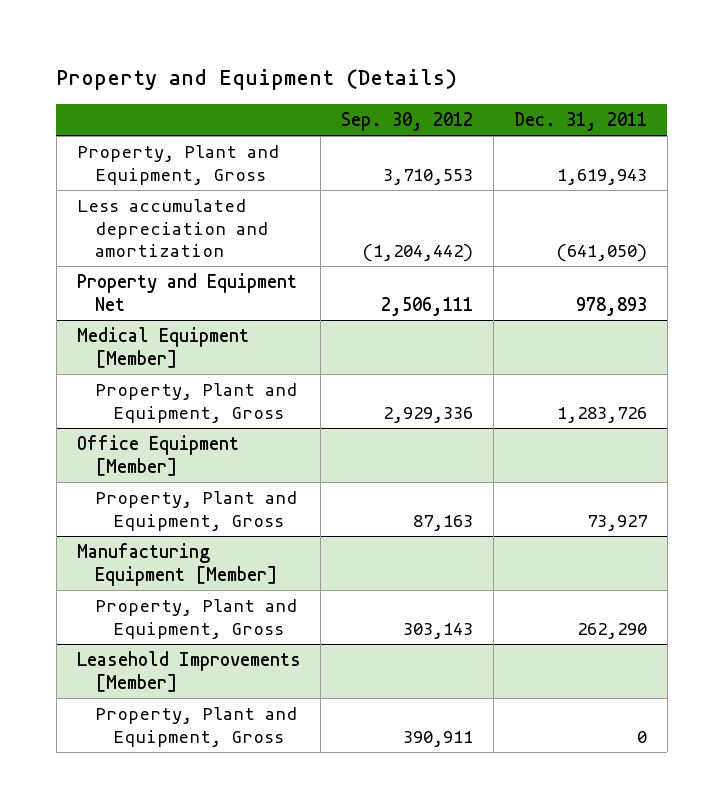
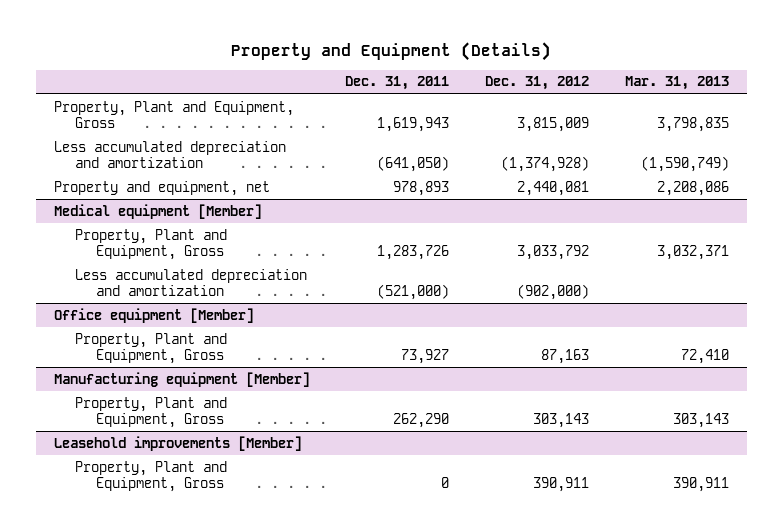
[341,112,474,132] Sep. 30, 2012 -> none
none -> [485,76,590,91] Dec. 31, 2012
none -> [625,76,730,91] Mar. 31, 2013
[76,273,297,311] Property and Equipment Net -> [53,180,270,196] Property and equipment, net
[76,327,249,368] Medical Equipment [Member] -> [53,203,262,219] Medical equipment [Member]
none -> [74,268,307,296] Less accumulated depreciation and amortization
[76,435,239,476] Office Equipment [Member] -> [53,307,254,323] Office equipment [Member]
[76,543,277,586] Manufacturing Equipment [Member] -> [53,371,310,387] Manufacturing equipment [Member]
[76,651,301,692] Leasehold Improvements [Member] -> [53,435,302,451] Leasehold improvements [Member]

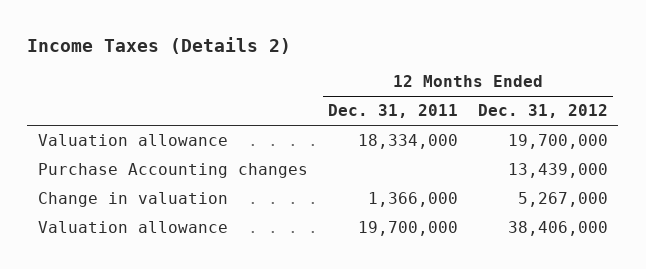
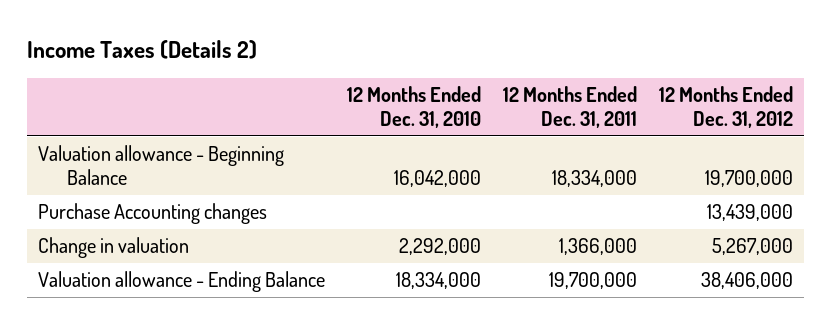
none -> [347,86,482,128] 12 Months Ended Dec. 31, 2010
[37,134,228,147] Valuation allowance -> [38,145,285,186] Valuation allowance - Beginning Balance
[37,221,228,234] Valuation allowance -> [38,271,326,293] Valuation allowance - Ending Balance

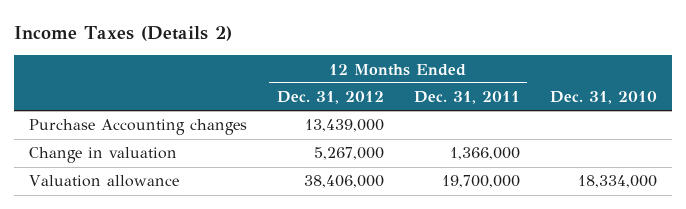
[347,86,482,128] 12 Months Ended Dec. 31, 2010 -> none
none -> [549,91,657,105] Dec. 31, 2010
[38,145,285,186] Valuation allowance - Beginning Balance -> none
[38,271,326,293] Valuation allowance - Ending Balance -> [28,175,179,188] Valuation allowance

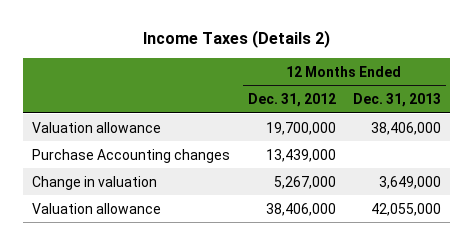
[413,91,520,105] Dec. 31, 2011 -> none
[549,91,657,105] Dec. 31, 2010 -> none
none -> [353,93,442,108] Dec. 31, 2013
none -> [31,121,161,133] Valuation allowance

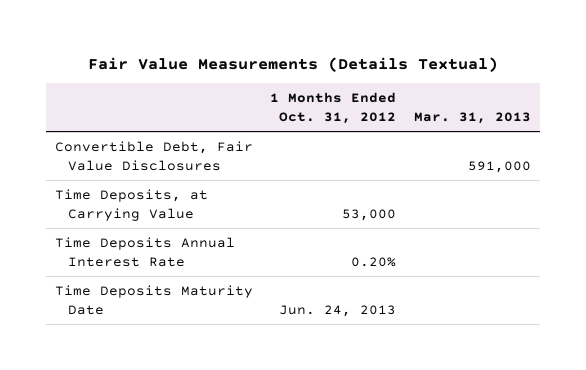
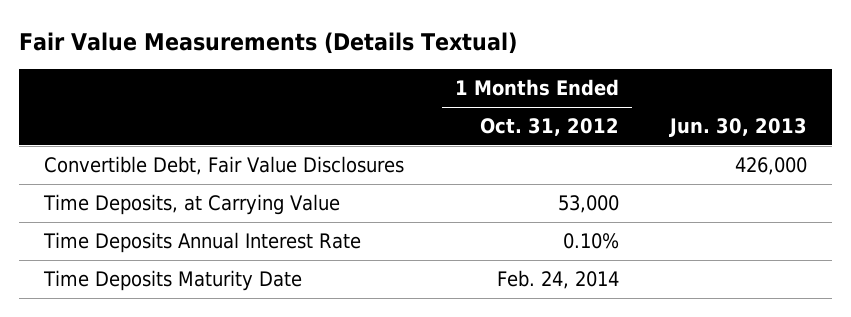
[413,111,531,124] Mar. 31, 2013 -> none
none -> [668,118,807,138] Jun. 30, 2013
[351,256,397,267] 0.20% -> [563,233,620,250] 0.10%
[279,304,397,317] Jun. 24, 2013 -> [497,270,620,290] Feb. 24, 2014

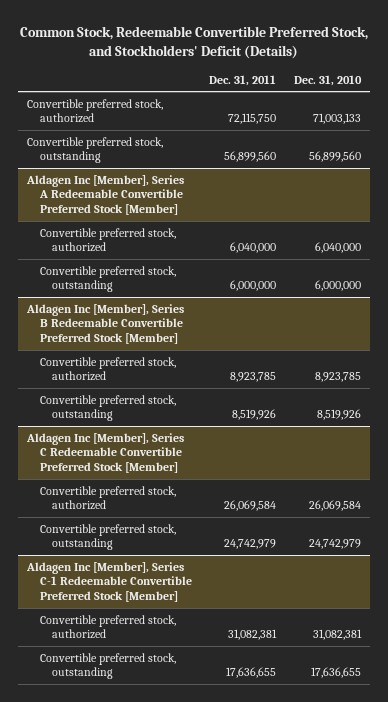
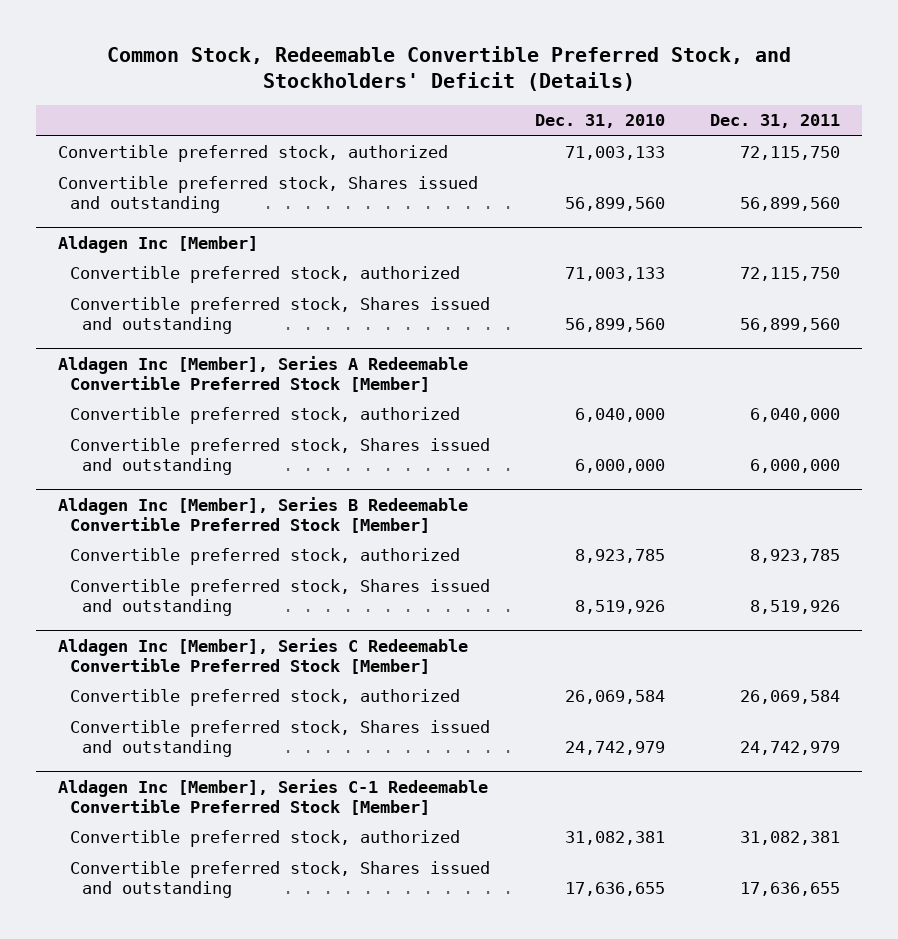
[27,136,164,164] Convertible preferred stock, outstanding -> [58,176,479,214] Convertible preferred stock, Shares issued and outstanding
none -> [58,236,259,254] Aldagen Inc [Member]
none -> [70,266,461,284] Convertible preferred stock, authorized
none -> [70,297,491,335] Convertible preferred stock, Shares issued and outstanding
[39,265,176,293] Convertible preferred stock, outstanding -> [70,438,491,476] Convertible preferred stock, Shares issued and outstanding
[39,394,176,422] Convertible preferred stock, outstanding -> [70,579,491,617] Convertible preferred stock, Shares issued and outstanding
[39,523,176,551] Convertible preferred stock, outstanding -> [70,720,491,758] Convertible preferred stock, Shares issued and outstanding
[39,652,176,680] Convertible preferred stock, outstanding -> [70,861,491,899] Convertible preferred stock, Shares issued and outstanding

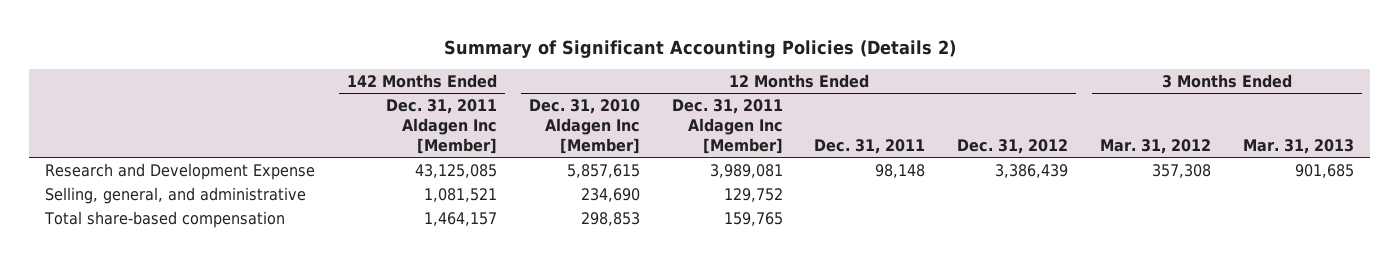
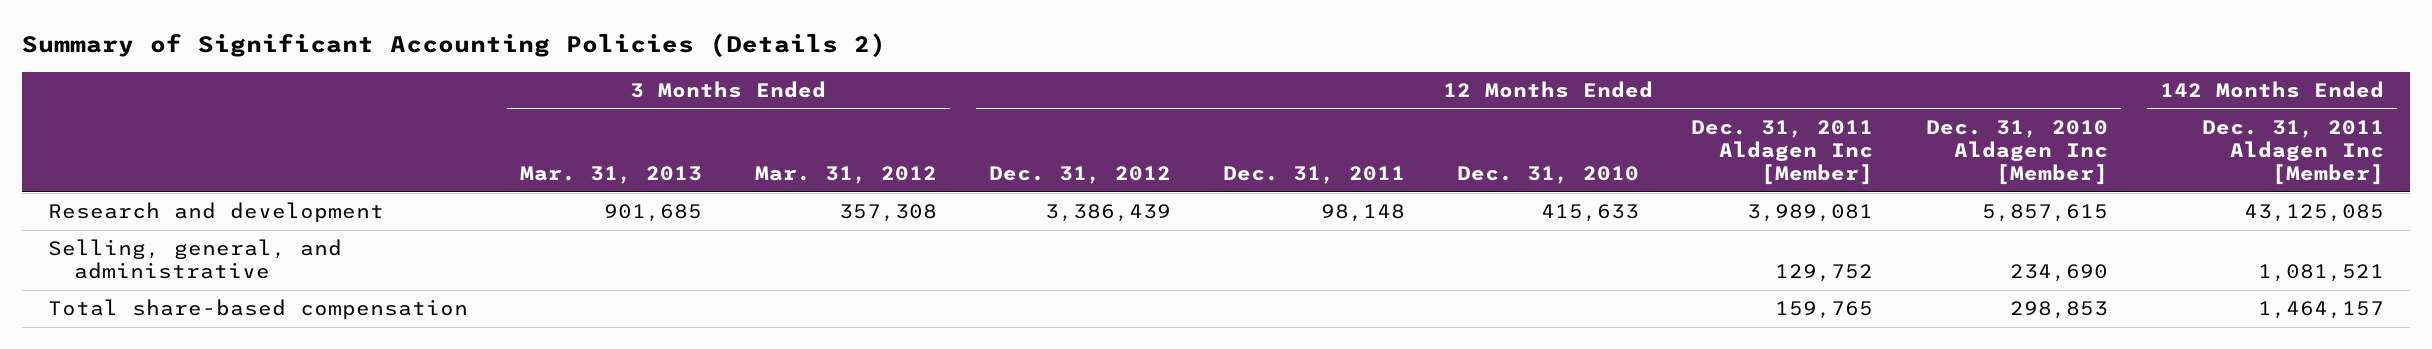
none -> [1457,166,1640,185] Dec. 31, 2010
[45,162,316,180] Research and Development Expense -> [48,202,385,223] Research and development

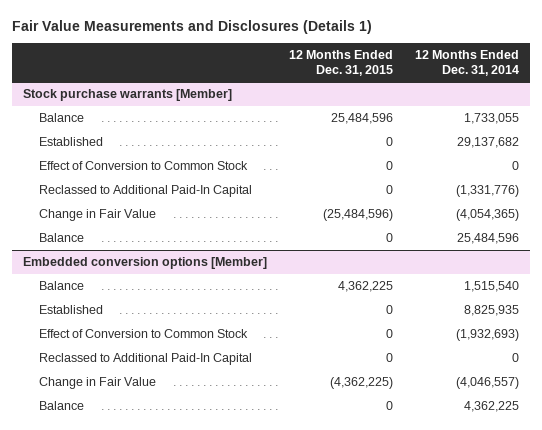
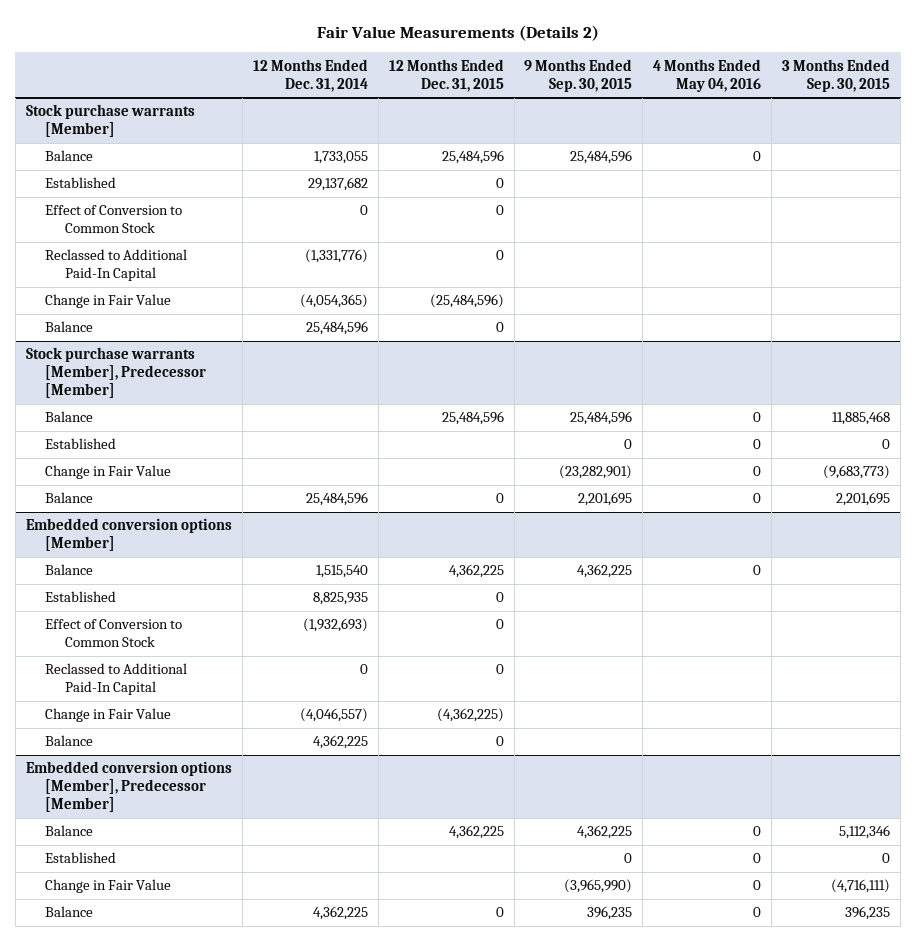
[11,19,372,34] Fair Value Measurements and Disclosures (Details 1) -> [317,24,600,41] Fair Value Measurements (Details 2)
none -> [524,58,633,92] 9 Months Ended Sep. 30, 2015
none -> [653,58,762,92] 4 Months Ended May 04, 2016
none -> [782,58,891,92] 3 Months Ended Sep. 30, 2015
none -> [25,347,207,399] Stock purchase warrants [Member], Predecessor [Member]
none -> [45,411,94,423] Balance
none -> [45,438,117,450] Established
none -> [45,465,172,480] Change in Fair Value
none -> [45,492,94,504] Balance
none -> [25,761,232,813] Embedded conversion options [Member], Predecessor [Member]
none -> [45,825,94,837] Balance
none -> [45,852,117,864] Established
none -> [45,879,172,894] Change in Fair Value
none -> [45,906,94,918] Balance

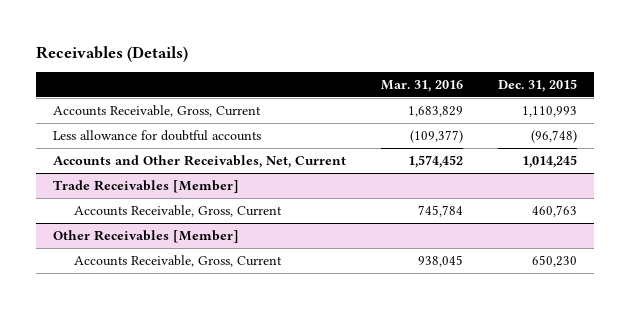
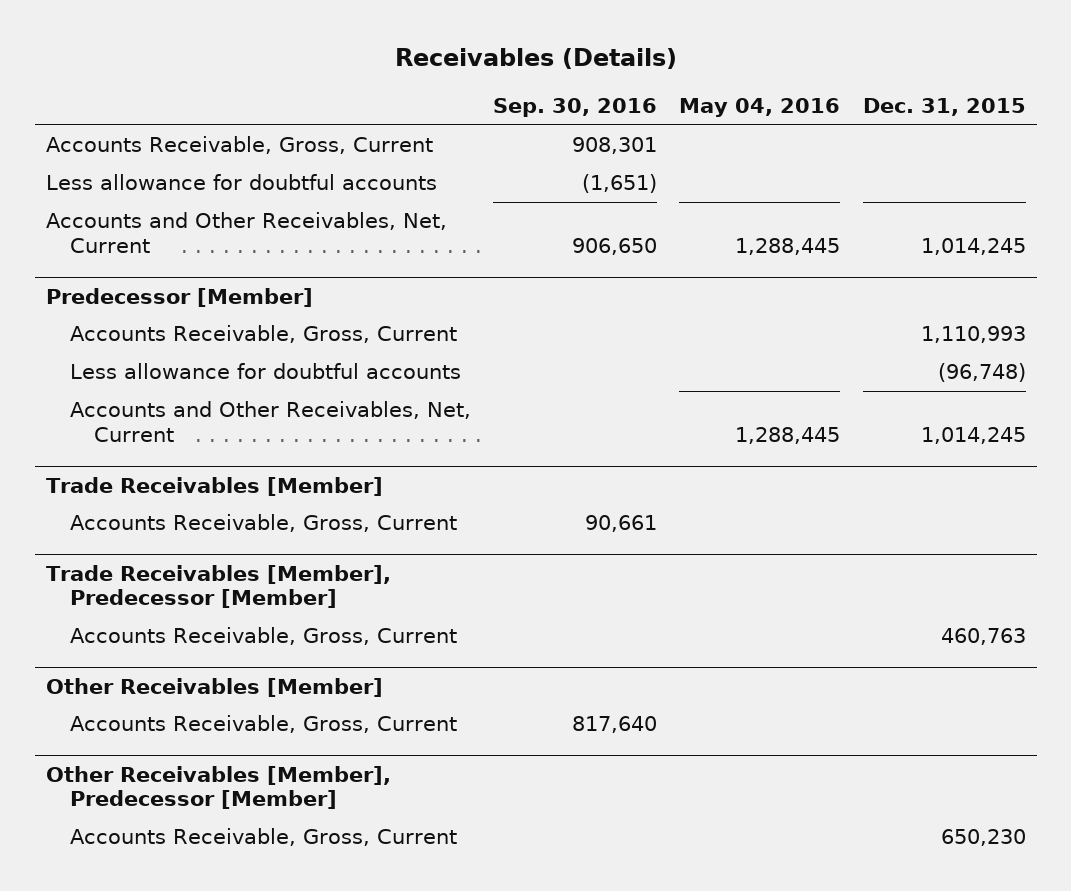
[380,79,463,92] Mar. 31, 2016 -> none
none -> [493,98,658,118] Sep. 30, 2016
none -> [679,98,841,118] May 04, 2016
none -> [45,136,433,155] Accounts Receivable, Gross, Current
none -> [45,174,437,191] Less allowance for doubtful accounts
none -> [45,212,447,253] Accounts and Other Receivables, Net, Current
none -> [45,287,313,307] Predecessor [Member]
none -> [69,514,457,533] Accounts Receivable, Gross, Current
none -> [45,564,391,609] Trade Receivables [Member], Predecessor [Member]
none -> [69,715,457,734] Accounts Receivable, Gross, Current
none -> [45,765,391,810] Other Receivables [Member], Predecessor [Member]

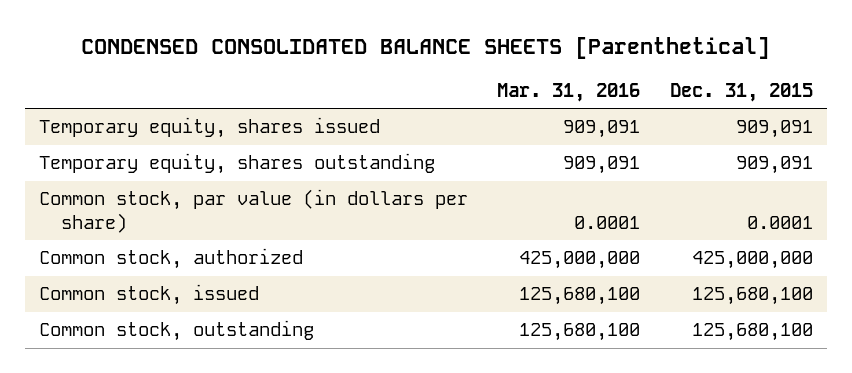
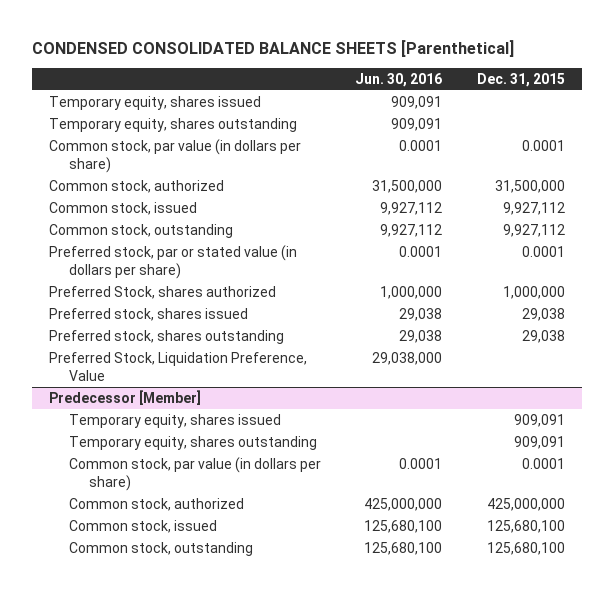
[497,83,641,103] Mar. 31, 2016 -> none
none -> [355,72,443,87] Jun. 30, 2016
none -> [49,95,262,110] Temporary equity, shares issued
none -> [49,117,298,132] Temporary equity, shares outstanding
none -> [49,138,302,174] Common stock, par value (in dollars per share)
none -> [49,179,225,193] Common stock, authorized
none -> [49,201,198,215] Common stock, issued
none -> [49,223,234,238] Common stock, outstanding
none -> [49,244,298,280] Preferred stock, par or stated value (in dollars per share)
none -> [49,285,277,299] Preferred Stock, shares authorized
none -> [49,307,249,321] Preferred stock, shares issued
none -> [49,329,285,344] Preferred stock, shares outstanding
none -> [49,351,308,382] Preferred Stock, Liquidation Preference, Value
none -> [49,389,202,405] Predecessor [Member]

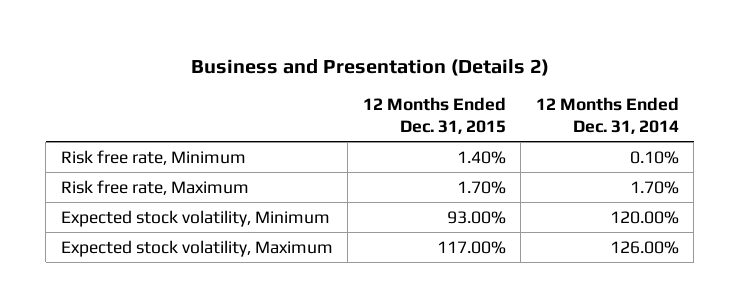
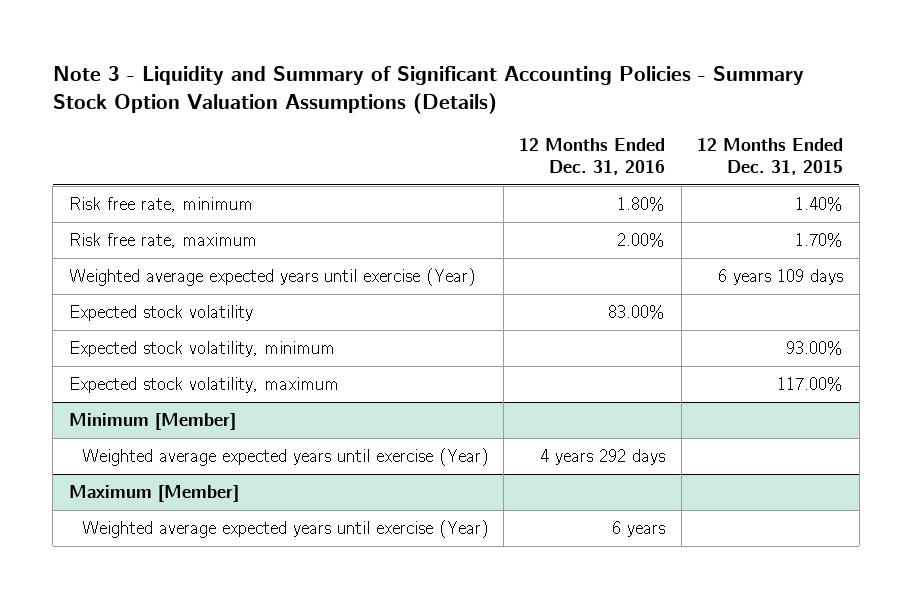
[190,58,549,76] Business and Presentation (Details 2) -> [52,65,804,115] Note 3 - Liquidity and Summary of Significant Accounting Policies - Summary Stock Option Valuation Assumptions (Details)
[535,97,679,134] 12 Months Ended Dec. 31, 2014 -> none
none -> [519,138,666,176] 12 Months Ended Dec. 31, 2016
[60,149,246,165] Risk free rate, Minimum -> [68,197,253,213] Risk free rate, minimum
[60,179,249,195] Risk free rate, Maximum -> [68,233,257,249] Risk free rate, maximum
none -> [68,268,475,287] Weighted average expected years until exercise (Year)
none -> [68,305,253,322] Expected stock volatility
[60,209,330,227] Expected stock volatility, Minimum -> [68,341,335,358] Expected stock volatility, minimum
[60,239,333,257] Expected stock volatility, Maximum -> [68,377,339,394] Expected stock volatility, maximum
none -> [68,413,236,431] Minimum [Member]
none -> [81,448,488,467] Weighted average expected years until exercise (Year)
none -> [68,485,239,503] Maximum [Member]
none -> [81,520,488,539] Weighted average expected years until exercise (Year)

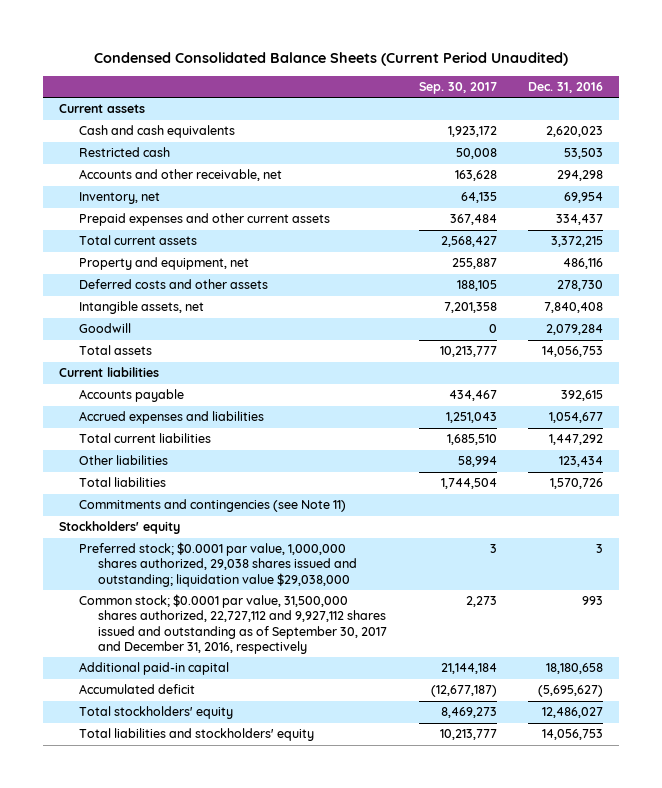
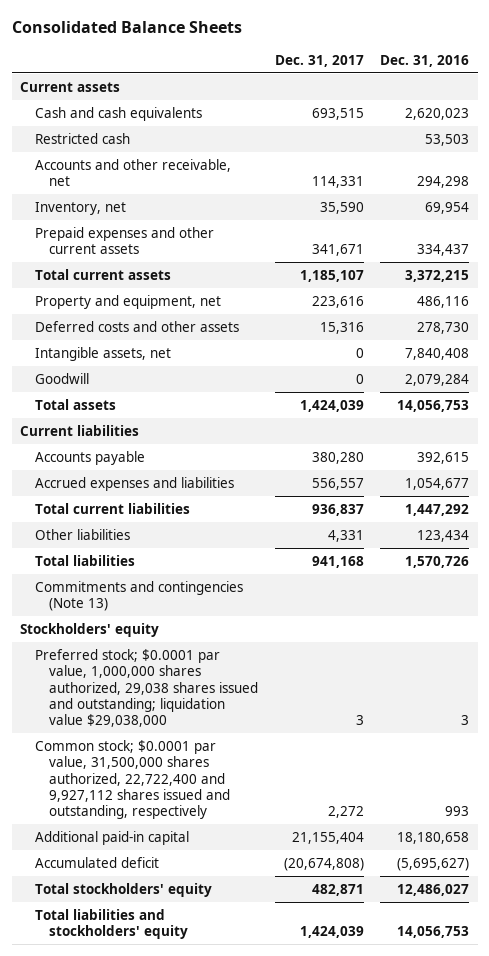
[94,51,569,66] Condensed Consolidated Balance Sheets (Current Period Unaudited) -> [11,21,242,34] Consolidated Balance Sheets
[418,82,497,95] Sep. 30, 2017 -> none
none -> [274,54,364,67] Dec. 31, 2017
[78,499,346,513] Commitments and contingencies (see Note 11) -> [34,580,243,612] Commitments and contingencies (Note 13)
[78,594,388,654] Common stock; $0.0001 par value, 31,500,000 shares authorized, 22,727,112 and 9,927,112 shares issued and outstanding as of September 30, 2017 and December 31, 2016, respectively -> [34,739,230,820] Common stock; $0.0001 par value, 31,500,000 shares authorized, 22,722,400 and 9,927,112 shares issued and outstanding, respectively

